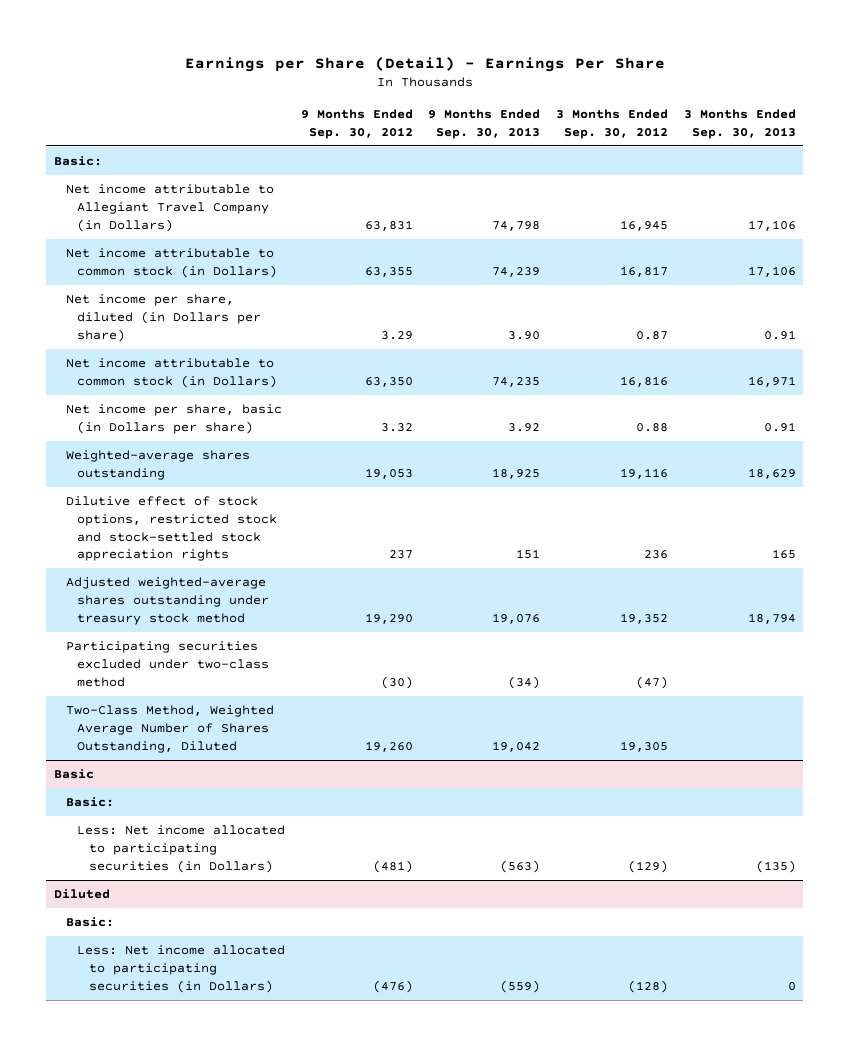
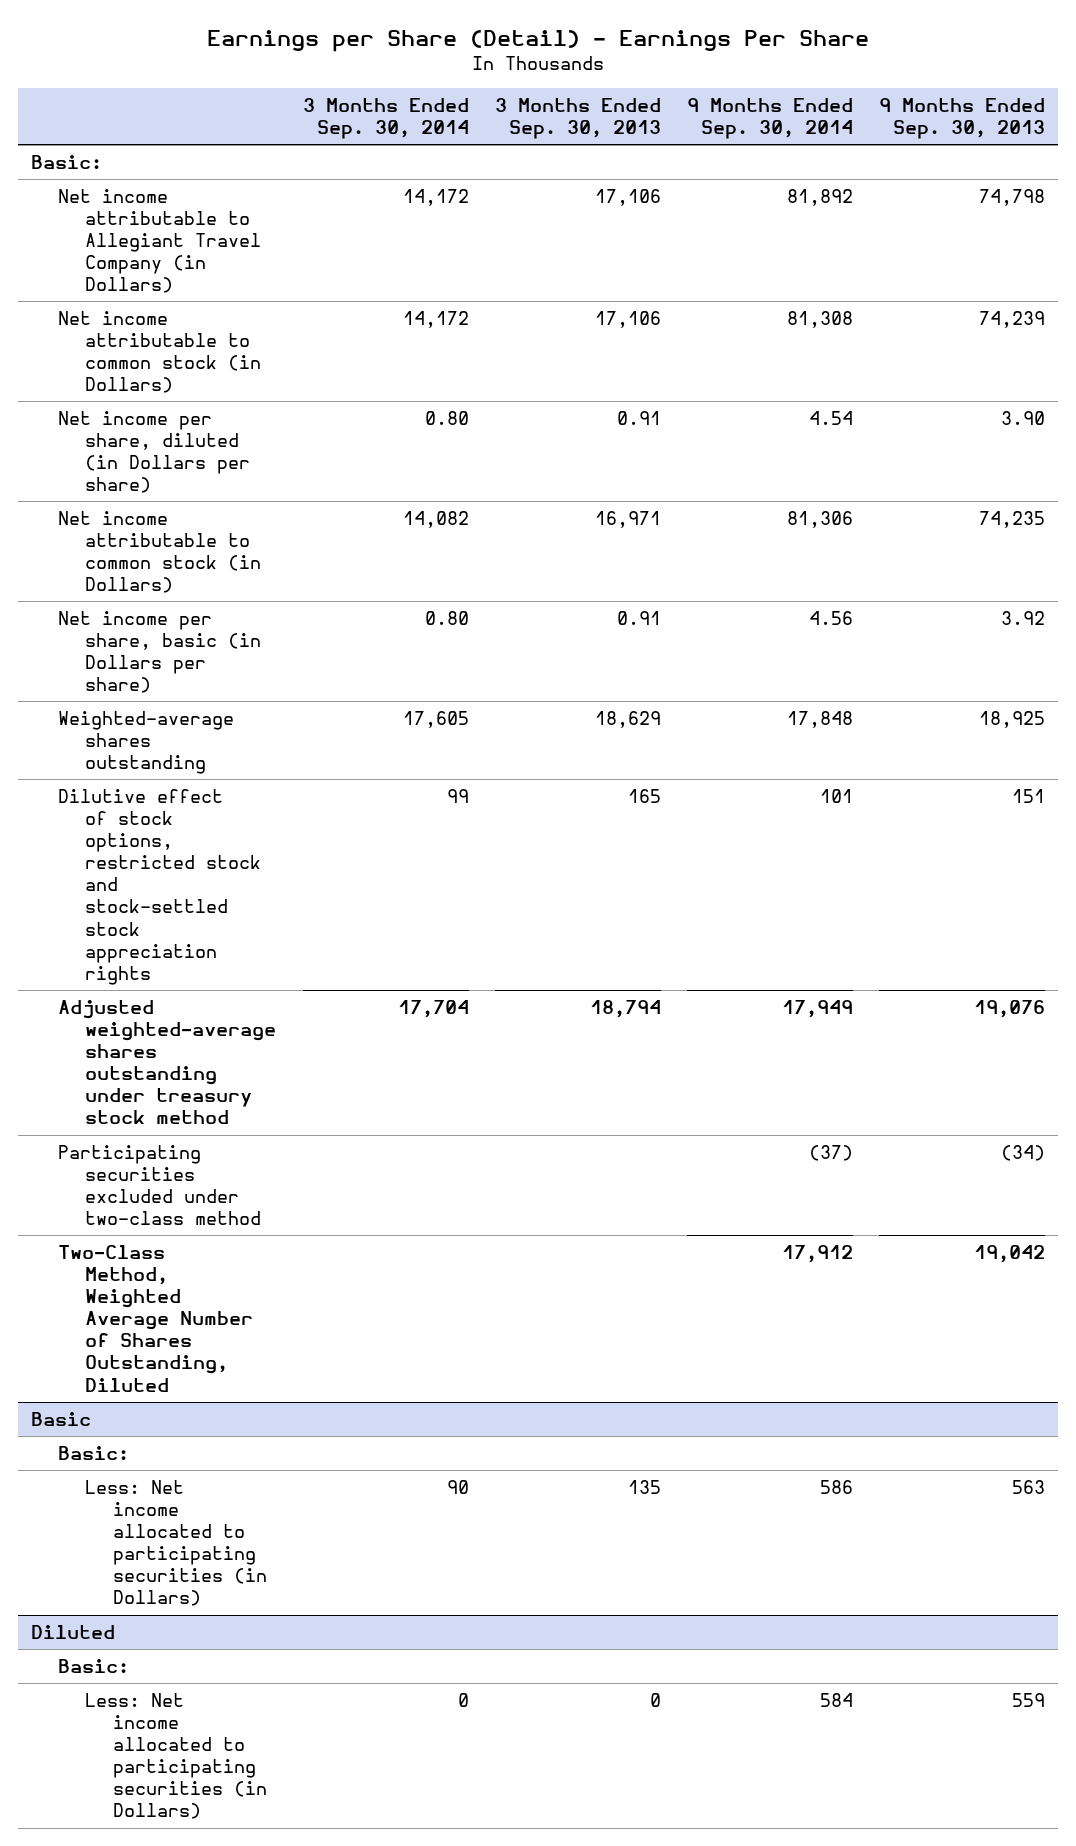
[300,109,413,139] 9 Months Ended Sep. 30, 2012 -> none
[556,109,669,139] 3 Months Ended Sep. 30, 2012 -> none
none -> [302,98,469,140] 3 Months Ended Sep. 30, 2014
none -> [687,98,854,140] 9 Months Ended Sep. 30, 2014
[500,859,541,873] (563) -> [1012,1479,1046,1494] 563
[755,859,796,873] (135) -> [627,1479,661,1494] 135
[500,979,541,993] (559) -> [1012,1692,1046,1707] 559

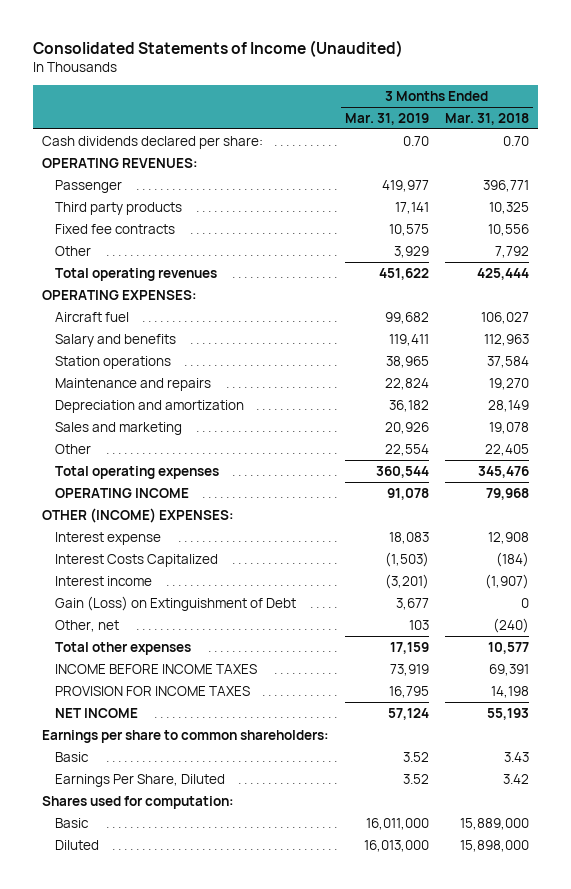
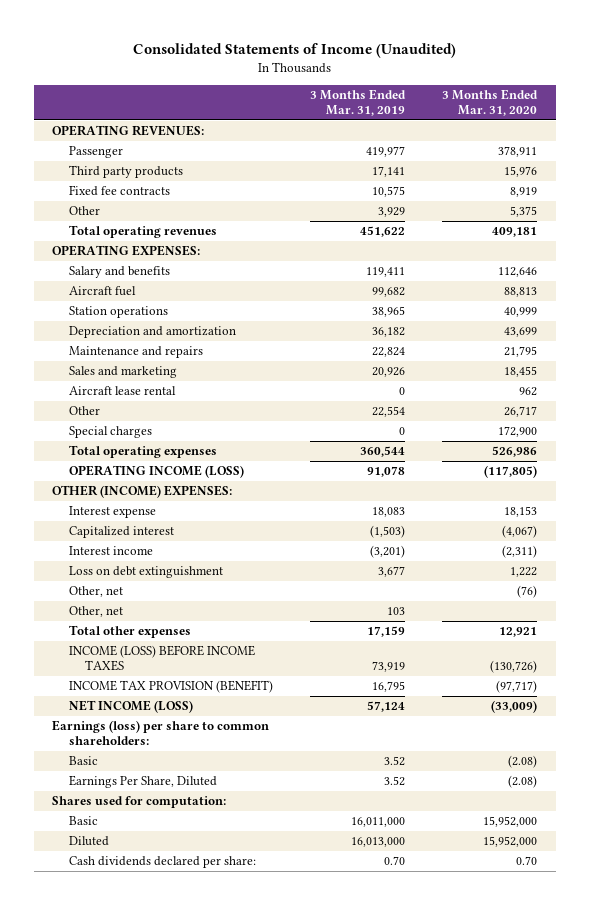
[445,112,530,125] Mar. 31, 2018 -> none
none -> [442,89,539,117] 3 Months Ended Mar. 31, 2020
[54,311,129,322] Aircraft fuel -> [68,286,136,297] Aircraft fuel
[54,377,211,391] Maintenance and repairs -> [68,346,203,359] Maintenance and repairs
none -> [68,386,176,396] Aircraft lease rental
none -> [68,426,152,439] Special charges
[54,487,189,498] OPERATING INCOME -> [68,465,244,479] OPERATING INCOME (LOSS)
[54,553,218,567] Interest Costs Capitalized -> [68,526,174,539] Capitalized interest
[54,595,296,611] Gain (Loss) on Extinguishment of Debt -> [68,566,223,579] Loss on debt extinguishment
none -> [68,586,123,598] Other, net
[54,663,257,674] INCOME BEFORE INCOME TAXES -> [68,645,255,672] INCOME (LOSS) BEFORE INCOME TAXES
[54,685,250,696] PROVISION FOR INCOME TAXES -> [68,680,273,694] INCOME TAX PROVISION (BENEFIT)
[54,707,138,718] NET INCOME -> [68,700,193,714] NET INCOME (LOSS)
[41,729,329,743] Earnings per share to common shareholders: -> [52,720,270,746] Earnings (loss) per share to common shareholders:
[41,135,263,149] Cash dividends declared per share: -> [68,856,256,869] Cash dividends declared per share:

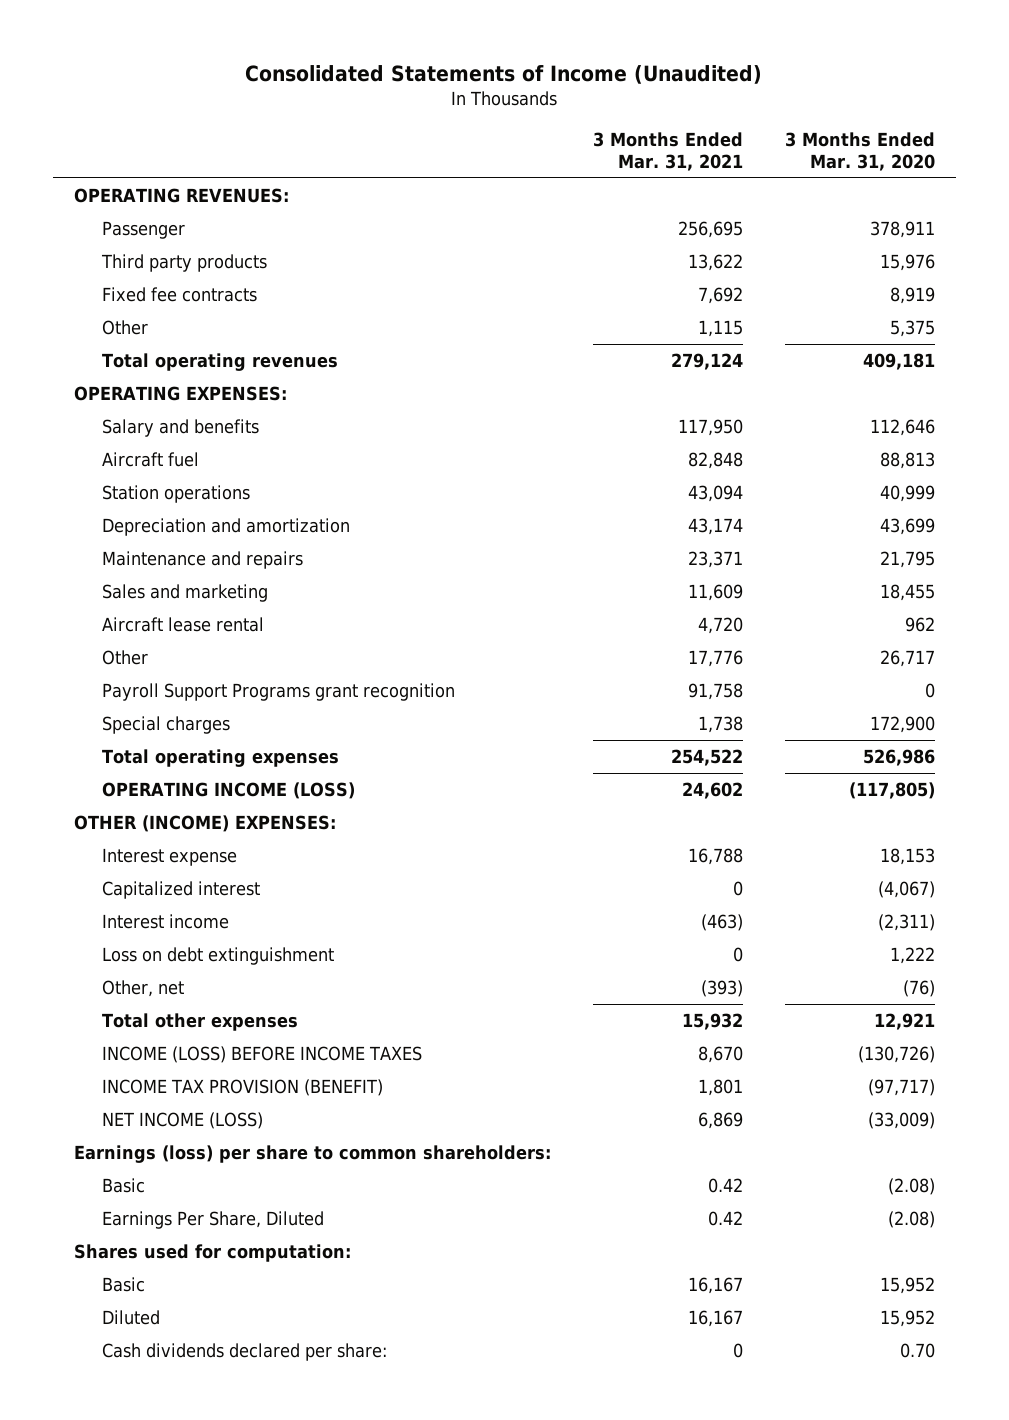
[310,89,407,117] 3 Months Ended Mar. 31, 2019 -> none
none -> [592,132,743,171] 3 Months Ended Mar. 31, 2021
none -> [101,682,455,701] Payroll Support Programs grant recognition
[68,606,123,618] Other, net -> none
[483,816,538,828] 15,952,000 -> [879,1276,935,1294] 15,952
[483,836,538,848] 15,952,000 -> [879,1309,935,1327] 15,952

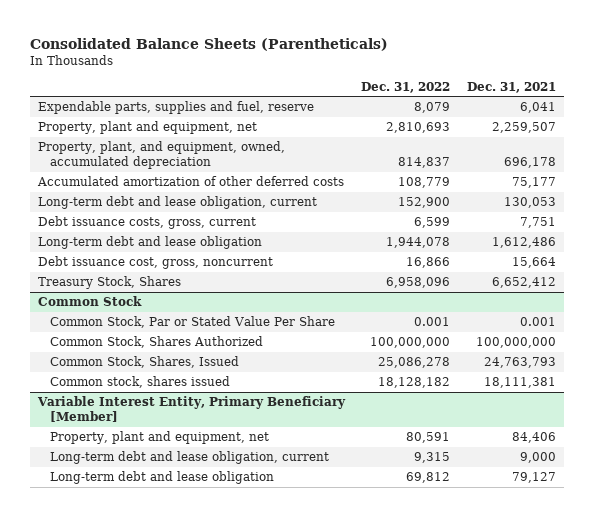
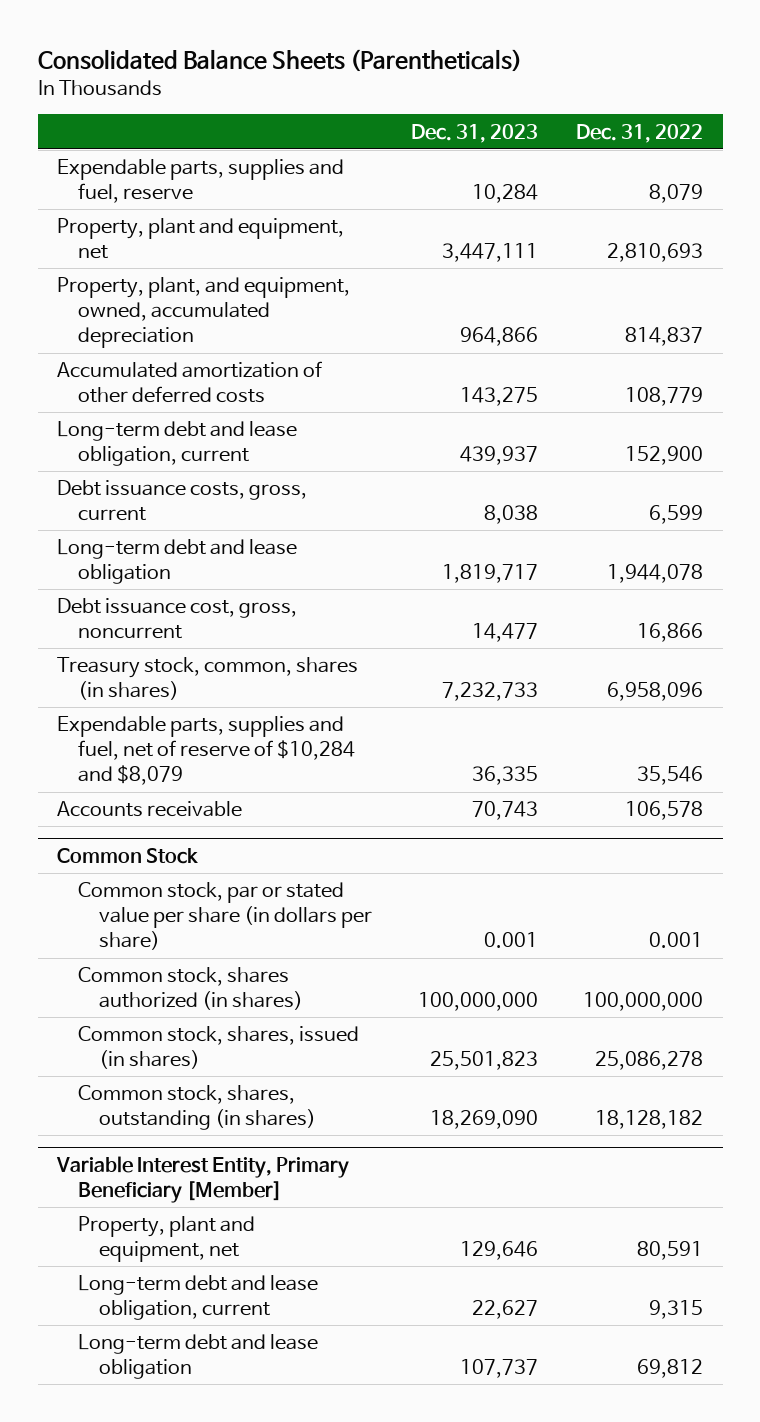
[466,81,556,93] Dec. 31, 2021 -> none
none -> [410,123,538,143] Dec. 31, 2023
[38,276,182,290] Treasury Stock, Shares -> [57,657,359,701] Treasury stock, common, shares (in shares)
none -> [57,716,356,786] Expendable parts, supplies and fuel, net of reserve of $10,284 and $8,079
none -> [57,801,243,818] Accounts receivable
[49,316,335,329] Common Stock, Par or Stated Value Per Share -> [78,882,372,951] Common stock, par or stated value per share (in dollars per share)
[49,336,263,349] Common Stock, Shares Authorized -> [78,967,303,1011] Common stock, shares authorized (in shares)
[49,356,239,369] Common Stock, Shares, Issued -> [78,1026,360,1070] Common stock, shares, issued (in shares)
[49,376,230,389] Common stock, shares issued -> [78,1085,316,1131] Common stock, shares, outstanding (in shares)

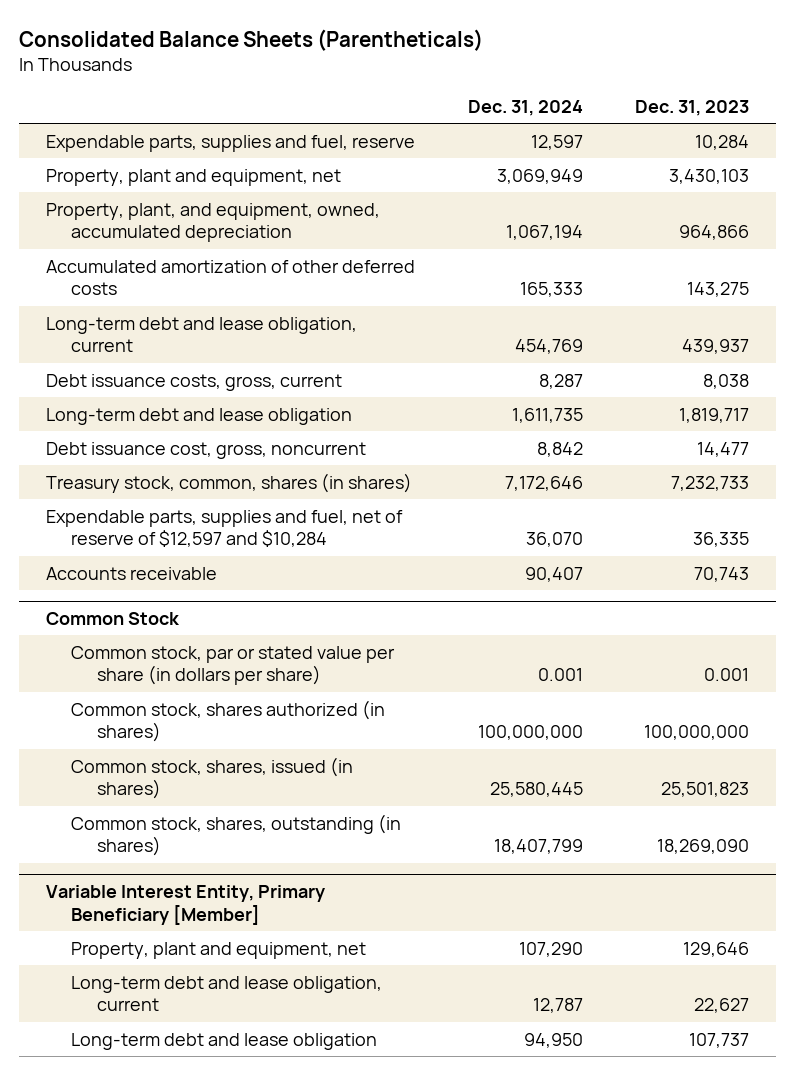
[576,123,704,143] Dec. 31, 2022 -> none
none -> [467,99,583,116] Dec. 31, 2024
[441,243,538,263] 3,447,111 -> [669,168,750,184] 3,430,103
[57,716,356,786] Expendable parts, supplies and fuel, net of reserve of $10,284 and $8,079 -> [45,509,403,548] Expendable parts, supplies and fuel, net of reserve of $12,597 and $10,284

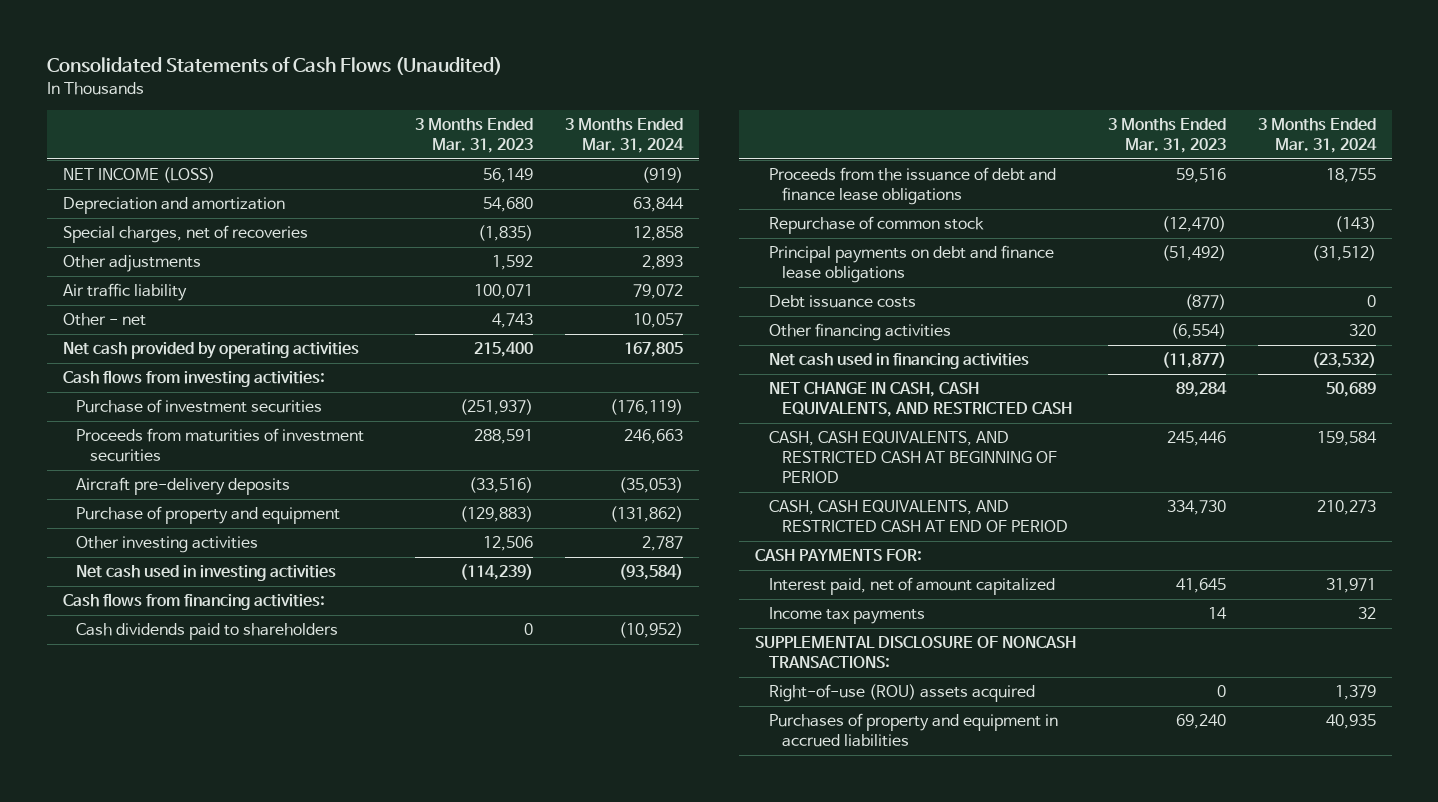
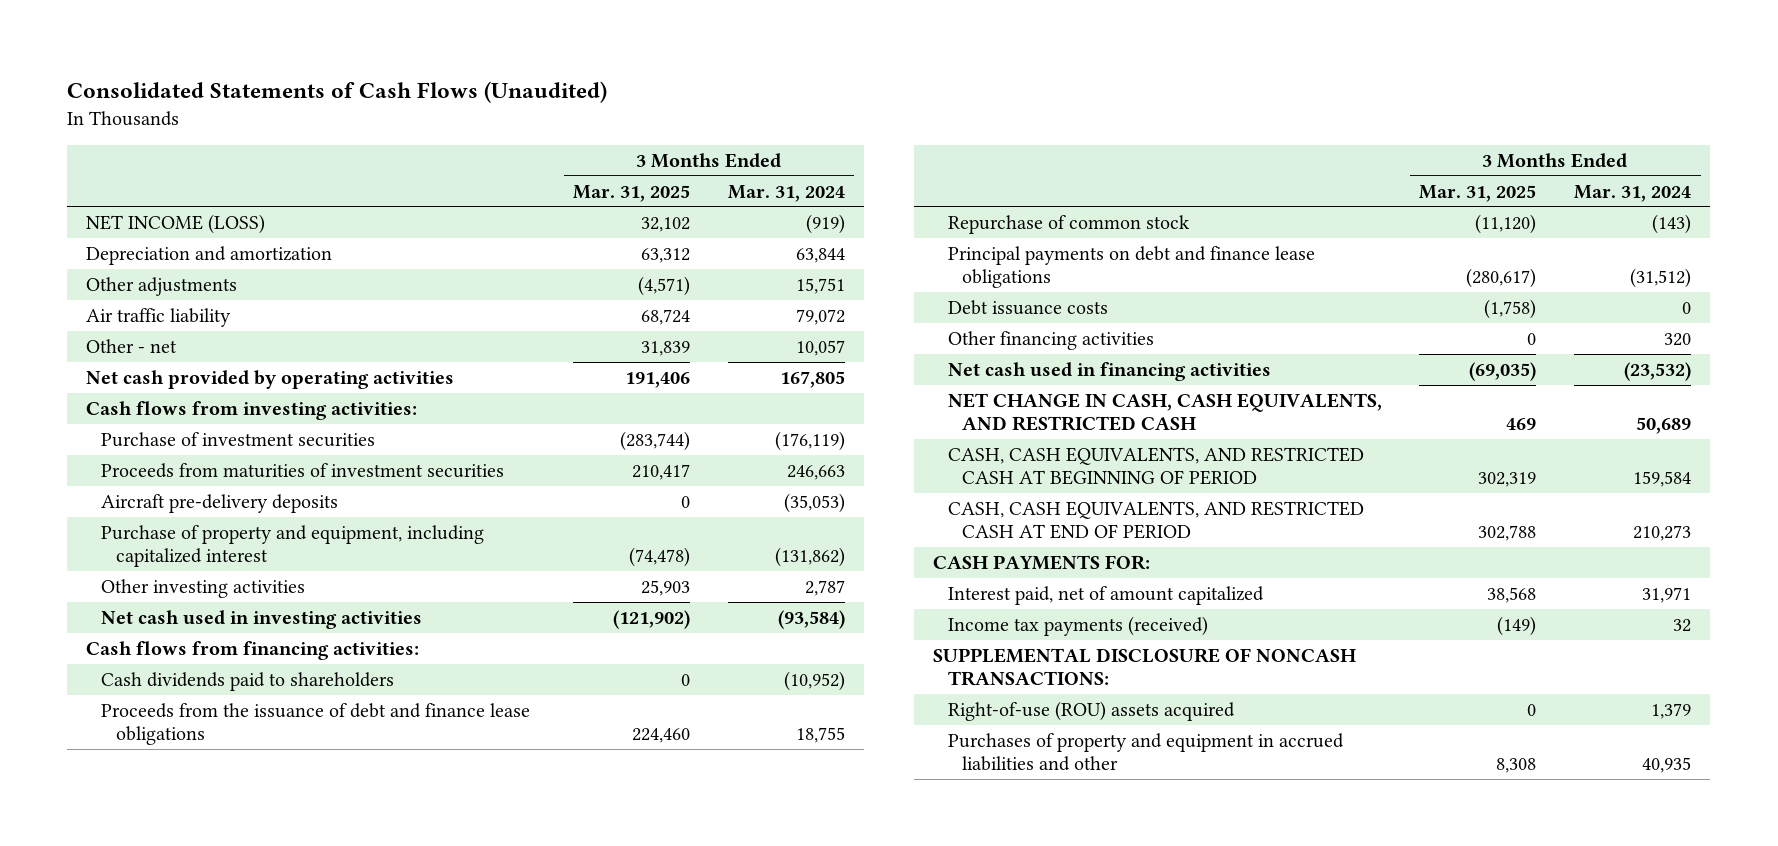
[415,118,534,154] 3 Months Ended Mar. 31, 2023 -> none
none -> [573,184,691,202] Mar. 31, 2025
[62,225,308,244] Special charges, net of recoveries -> none
[642,255,684,271] 2,893 -> [796,277,846,294] 15,751
[76,506,341,525] Purchase of property and equipment -> [101,524,485,568] Purchase of property and equipment, including capitalized interest
[768,607,925,625] Income tax payments -> [947,615,1208,636] Income tax payments (received)
[768,713,1058,748] Purchases of property and equipment in accrued liabilities -> [947,732,1344,772] Purchases of property and equipment in accrued liabilities and other

